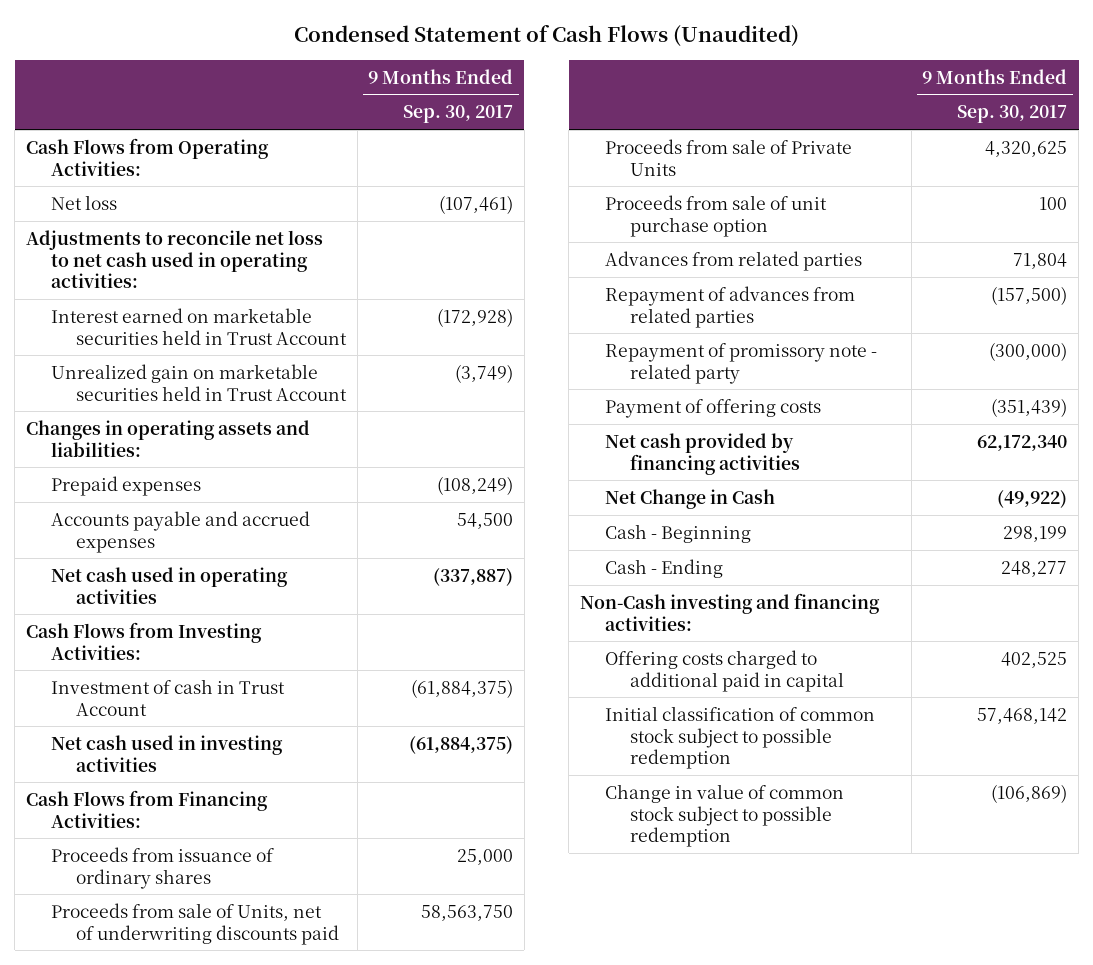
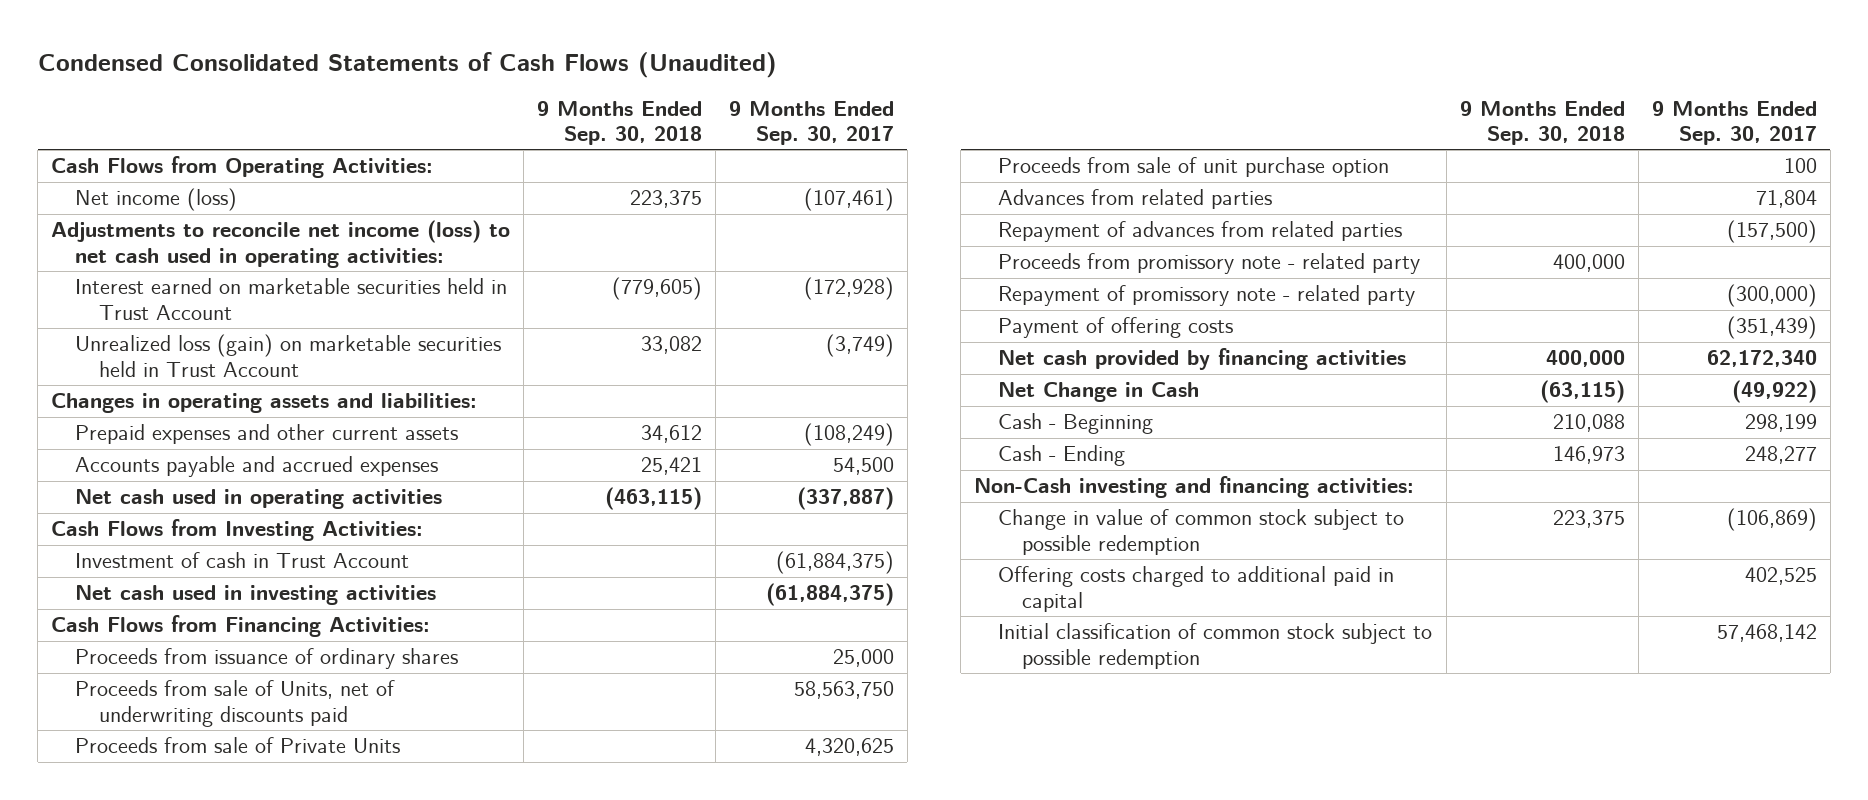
[293,25,799,48] Condensed Statement of Cash Flows (Unaudited) -> [37,52,777,79] Condensed Consolidated Statements of Cash Flows (Unaudited)
none -> [537,100,703,146] 9 Months Ended Sep. 30, 2018
[50,194,117,210] Net loss -> [74,188,237,212] Net income (loss)
[25,229,323,289] Adjustments to reconcile net loss to net cash used in operating activities: -> [51,220,511,268] Adjustments to reconcile net income (loss) to net cash used in operating activities:
[50,363,348,401] Unrealized gain on marketable securities held in Trust Account -> [74,334,501,377] Unrealized loss (gain) on marketable securities held in Trust Account
[50,475,201,496] Prepaid expenses -> [74,424,458,445] Prepaid expenses and other current assets
none -> [997,253,1420,275] Proceeds from promissory note - related party
[605,783,845,848] Change in value of common stock subject to possible redemption -> [997,509,1404,555] Change in value of common stock subject to possible redemption

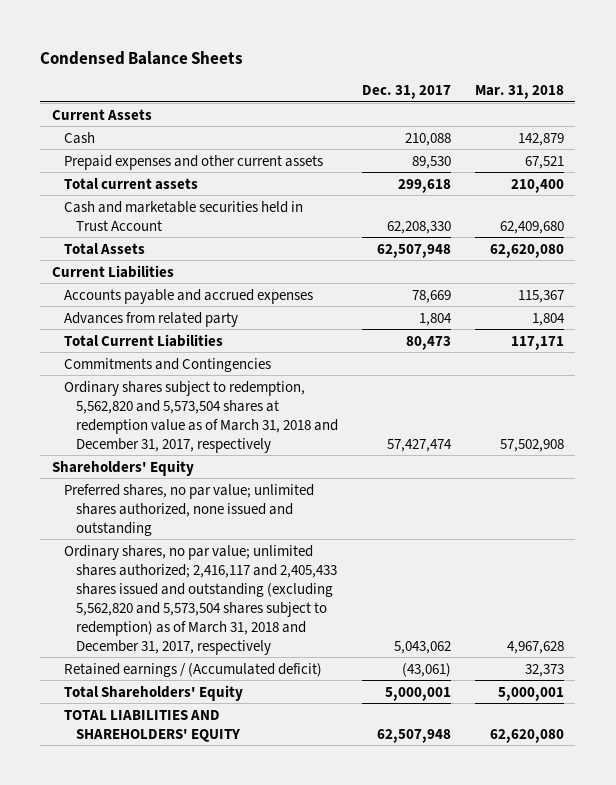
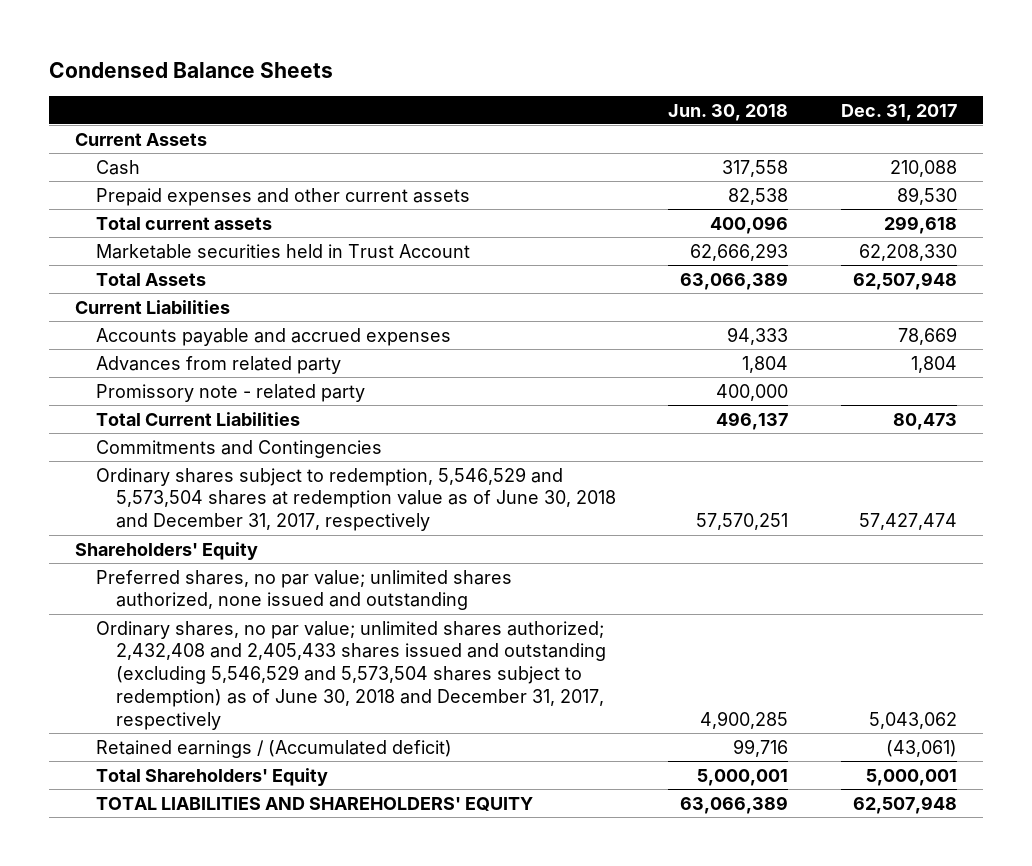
[474,85,564,100] Mar. 31, 2018 -> none
none -> [668,103,789,121] Jun. 30, 2018
[63,200,303,231] Cash and marketable securities held in Trust Account -> [95,243,470,259] Marketable securities held in Trust Account
none -> [95,383,365,402] Promissory note - related party
[63,380,338,453] Ordinary shares subject to redemption, 5,562,820 and 5,573,504 shares at redemption value as of March 31, 2018 and December 31, 2017, respectively -> [95,466,617,532] Ordinary shares subject to redemption, 5,546,529 and 5,573,504 shares at redemption value as of June 30, 2018 and December 31, 2017, respectively
[63,544,337,655] Ordinary shares, no par value; unlimited shares authorized; 2,416,117 and 2,405,433 shares issued and outstanding (excluding 5,562,820 and 5,573,504 shares subject to redemption) as of March 31, 2018 and December 31, 2017, respectively -> [95,620,607,730] Ordinary shares, no par value; unlimited shares authorized; 2,432,408 and 2,405,433 shares issued and outstanding (excluding 5,546,529 and 5,573,504 shares subject to redemption) as of June 30, 2018 and December 31, 2017, respectively

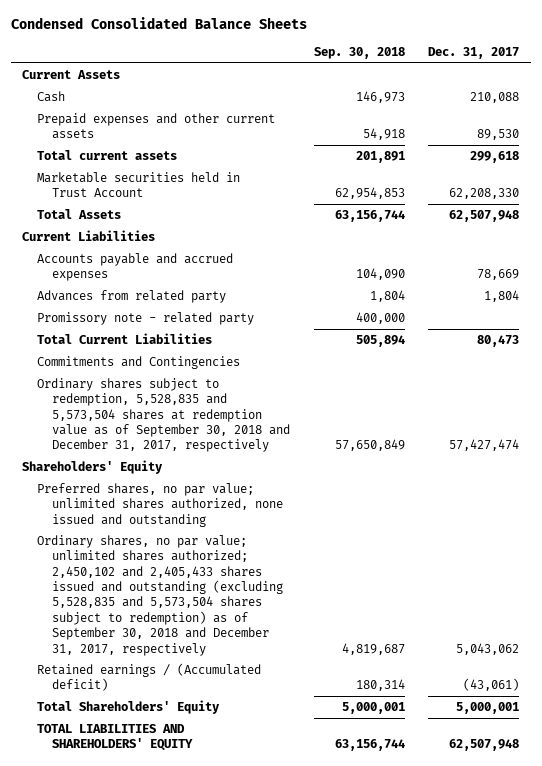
[49,61,334,78] Condensed Balance Sheets -> [10,17,307,30] Condensed Consolidated Balance Sheets
[668,103,789,121] Jun. 30, 2018 -> none
none -> [313,47,405,60] Sep. 30, 2018
[95,466,617,532] Ordinary shares subject to redemption, 5,546,529 and 5,573,504 shares at redemption value as of June 30, 2018 and December 31, 2017, respectively -> [37,377,291,453] Ordinary shares subject to redemption, 5,528,835 and 5,573,504 shares at redemption value as of September 30, 2018 and December 31, 2017, respectively
[95,620,607,730] Ordinary shares, no par value; unlimited shares authorized; 2,432,408 and 2,405,433 shares issued and outstanding (excluding 5,546,529 and 5,573,504 shares subject to redemption) as of June 30, 2018 and December 31, 2017, respectively -> [37,534,284,656] Ordinary shares, no par value; unlimited shares authorized; 2,450,102 and 2,405,433 shares issued and outstanding (excluding 5,528,835 and 5,573,504 shares subject to redemption) as of September 30, 2018 and December 31, 2017, respectively

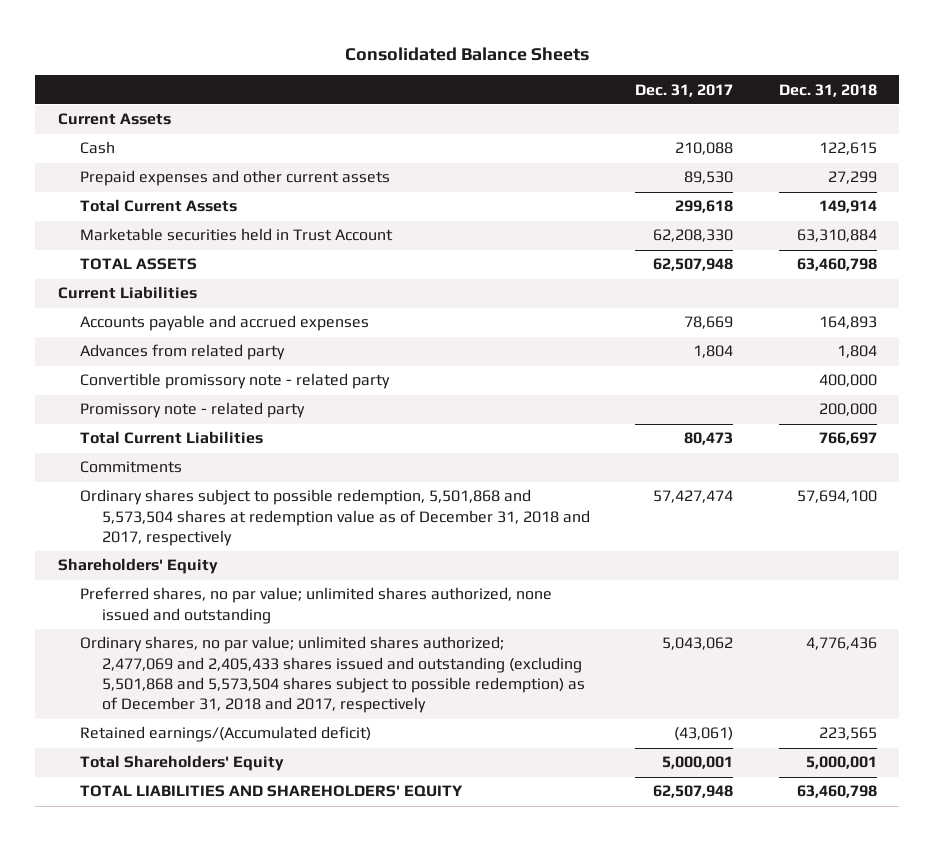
[10,17,307,30] Condensed Consolidated Balance Sheets -> [345,46,590,61] Consolidated Balance Sheets
[313,47,405,60] Sep. 30, 2018 -> none
none -> [778,83,877,97] Dec. 31, 2018
[37,149,178,160] Total current assets -> [79,199,237,213] Total Current Assets
[37,208,122,219] Total Assets -> [79,258,197,271] TOTAL ASSETS
none -> [79,373,390,390] Convertible promissory note - related party
[37,355,241,369] Commitments and Contingencies -> [79,461,182,474] Commitments
[37,377,291,453] Ordinary shares subject to redemption, 5,528,835 and 5,573,504 shares at redemption value as of September 30, 2018 and December 31, 2017, respectively -> [79,489,590,547] Ordinary shares subject to possible redemption, 5,501,868 and 5,573,504 shares at redemption value as of December 31, 2018 and 2017, respectively
[37,534,284,656] Ordinary shares, no par value; unlimited shares authorized; 2,450,102 and 2,405,433 shares issued and outstanding (excluding 5,528,835 and 5,573,504 shares subject to redemption) as of September 30, 2018 and December 31, 2017, respectively -> [79,636,585,714] Ordinary shares, no par value; unlimited shares authorized; 2,477,069 and 2,405,433 shares issued and outstanding (excluding 5,501,868 and 5,573,504 shares subject to possible redemption) as of December 31, 2018 and 2017, respectively
[37,662,262,692] Retained earnings / (Accumulated deficit) -> [79,726,371,743] Retained earnings/(Accumulated deficit)

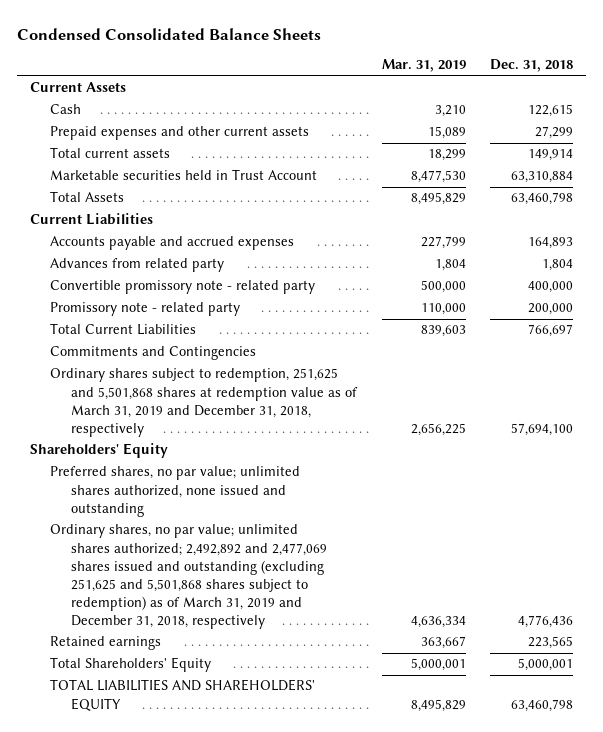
[345,46,590,61] Consolidated Balance Sheets -> [17,27,322,40] Condensed Consolidated Balance Sheets
[635,83,734,97] Dec. 31, 2017 -> none
none -> [381,59,466,73] Mar. 31, 2019
[79,199,237,213] Total Current Assets -> [50,147,171,159] Total current assets
[79,258,197,271] TOTAL ASSETS -> [50,191,125,203] Total Assets
[79,461,182,474] Commitments -> [50,346,257,361] Commitments and Contingencies
[79,489,590,547] Ordinary shares subject to possible redemption, 5,501,868 and 5,573,504 shares at redemption value as of December 31, 2018 and 2017, respectively -> [50,368,358,437] Ordinary shares subject to redemption, 251,625 and 5,501,868 shares at redemption value as of March 31, 2019 and December 31, 2018, respectively
[79,636,585,714] Ordinary shares, no par value; unlimited shares authorized; 2,477,069 and 2,405,433 shares issued and outstanding (excluding 5,501,868 and 5,573,504 shares subject to possible redemption) as of December 31, 2018 and 2017, respectively -> [50,524,327,629] Ordinary shares, no par value; unlimited shares authorized; 2,492,892 and 2,477,069 shares issued and outstanding (excluding 251,625 and 5,501,868 shares subject to redemption) as of March 31, 2019 and December 31, 2018, respectively
[79,726,371,743] Retained earnings/(Accumulated deficit) -> [50,636,162,651] Retained earnings

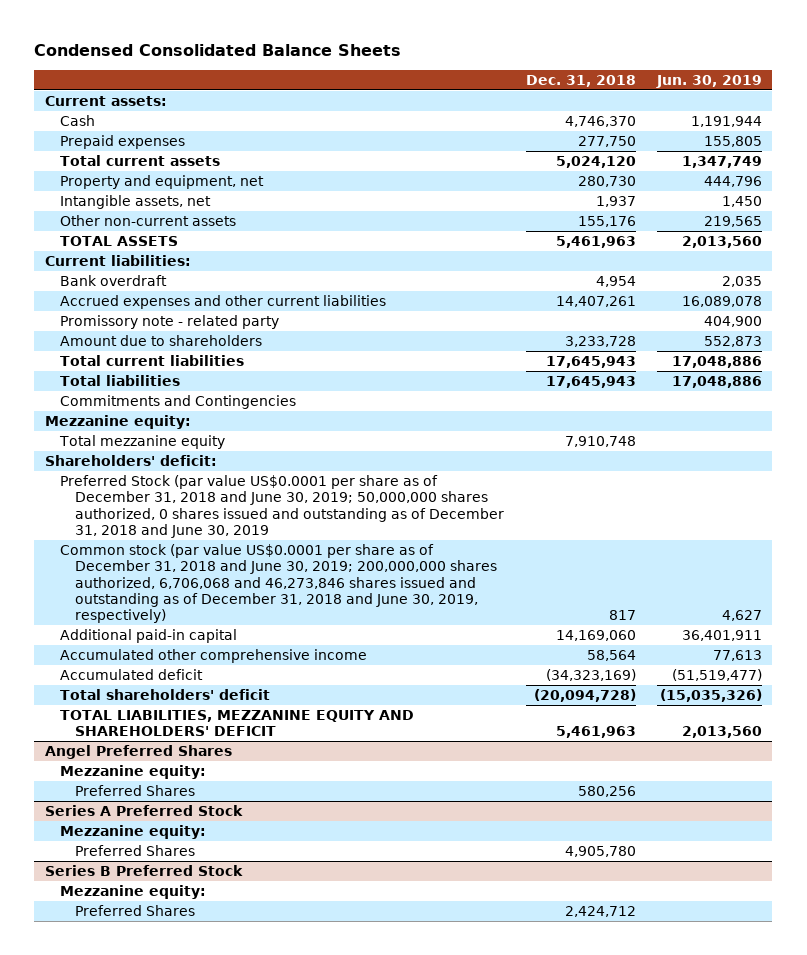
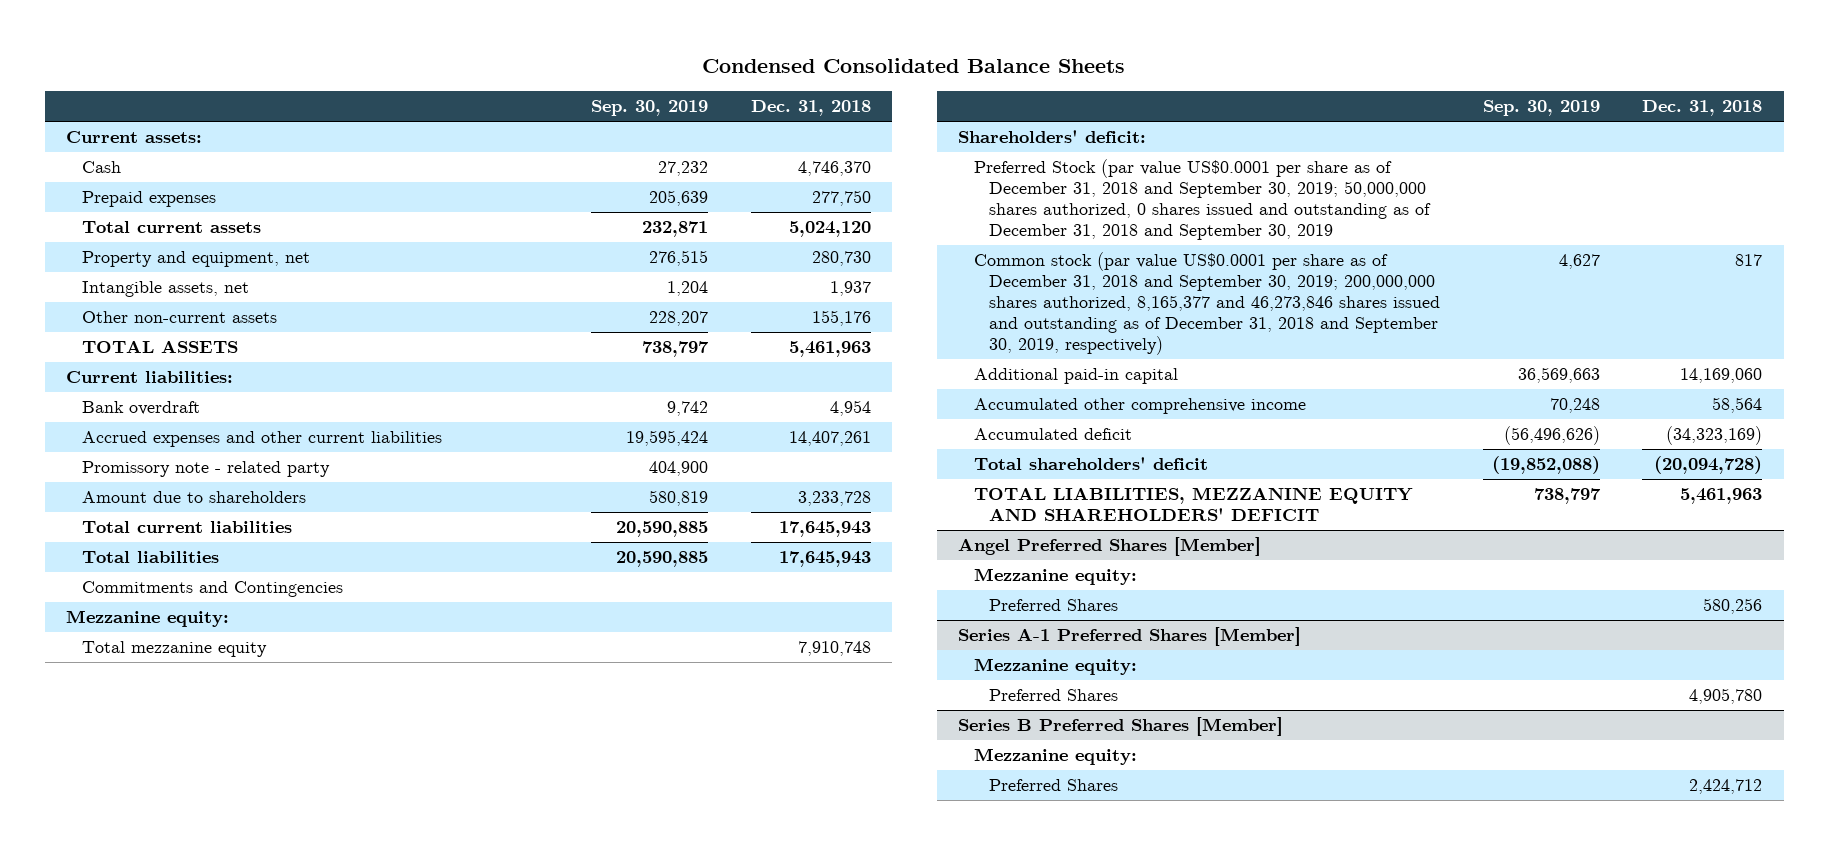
[655,75,762,89] Jun. 30, 2019 -> none
none -> [591,100,709,117] Sep. 30, 2019
[60,475,505,539] Preferred Stock (par value US$0.0001 per share as of December 31, 2018 and June 30, 2019; 50,000,000 shares authorized, 0 shares issued and outstanding as of December 31, 2018 and June 30, 2019 -> [973,159,1432,240] Preferred Stock (par value US$0.0001 per share as of December 31, 2018 and September 30, 2019; 50,000,000 shares authorized, 0 shares issued and outstanding as of December 31, 2018 and September 30, 2019
[60,544,498,624] Common stock (par value US$0.0001 per share as of December 31, 2018 and June 30, 2019; 200,000,000 shares authorized, 6,706,068 and 46,273,846 shares issued and outstanding as of December 31, 2018 and June 30, 2019, respectively) -> [973,252,1441,355] Common stock (par value US$0.0001 per share as of December 31, 2018 and September 30, 2019; 200,000,000 shares authorized, 8,165,377 and 46,273,846 shares issued and outstanding as of December 31, 2018 and September 30, 2019, respectively)
[44,745,232,760] Angel Preferred Shares -> [957,537,1261,557] Angel Preferred Shares [Member]
[44,805,243,817] Series A Preferred Stock -> [957,627,1301,647] Series A-1 Preferred Shares [Member]
[44,865,243,877] Series B Preferred Stock -> [957,717,1283,737] Series B Preferred Shares [Member]

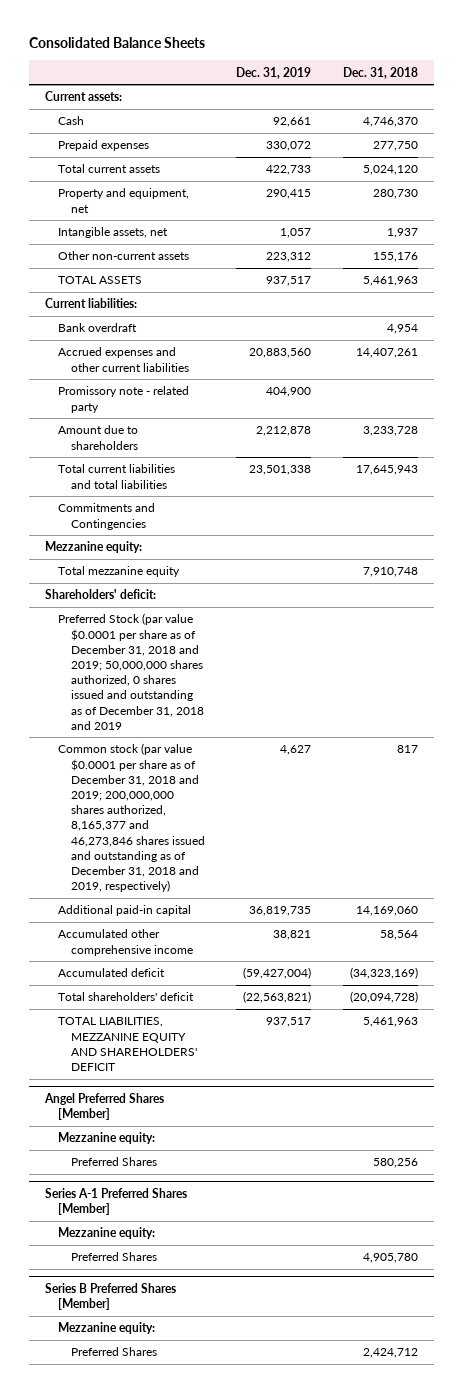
[702,57,1126,73] Condensed Consolidated Balance Sheets -> [29,37,206,49] Consolidated Balance Sheets
[591,100,709,117] Sep. 30, 2019 -> none
none -> [236,66,312,79] Dec. 31, 2019
[82,521,293,534] Total current liabilities -> none
[82,551,220,564] Total liabilities -> [57,464,175,489] Total current liabilities and total liabilities
[973,159,1432,240] Preferred Stock (par value US$0.0001 per share as of December 31, 2018 and September 30, 2019; 50,000,000 shares authorized, 0 shares issued and outstanding as of December 31, 2018 and September 30, 2019 -> [57,613,204,730] Preferred Stock (par value $0.0001 per share as of December 31, 2018 and 2019; 50,000,000 shares authorized, 0 shares issued and outstanding as of December 31, 2018 and 2019
[973,252,1441,355] Common stock (par value US$0.0001 per share as of December 31, 2018 and September 30, 2019; 200,000,000 shares authorized, 8,165,377 and 46,273,846 shares issued and outstanding as of December 31, 2018 and September 30, 2019, respectively) -> [57,743,205,893] Common stock (par value $0.0001 per share as of December 31, 2018 and 2019; 200,000,000 shares authorized, 8,165,377 and 46,273,846 shares issued and outstanding as of December 31, 2018 and 2019, respectively)

